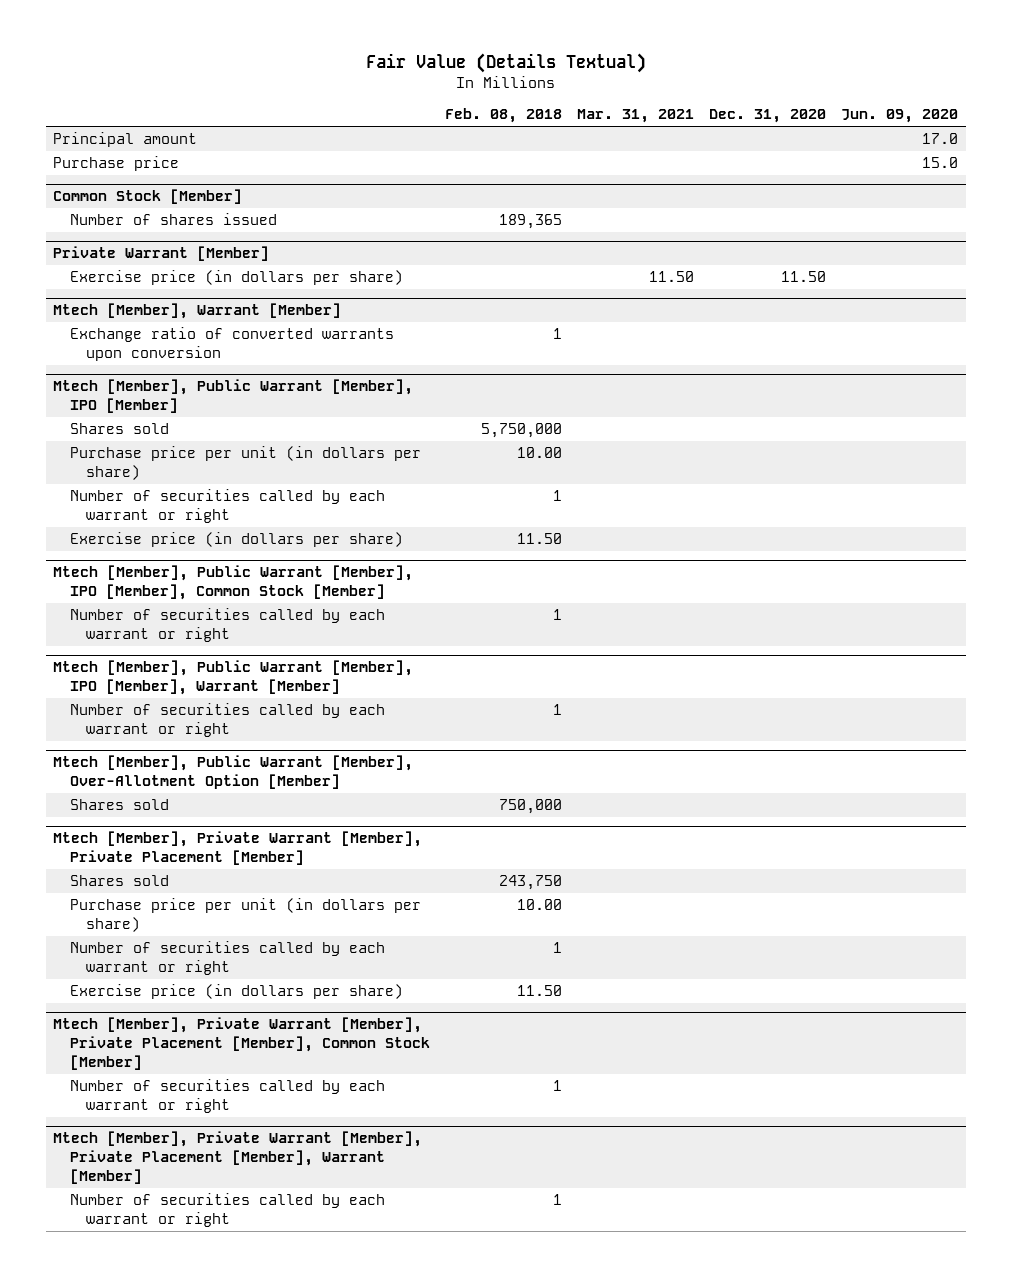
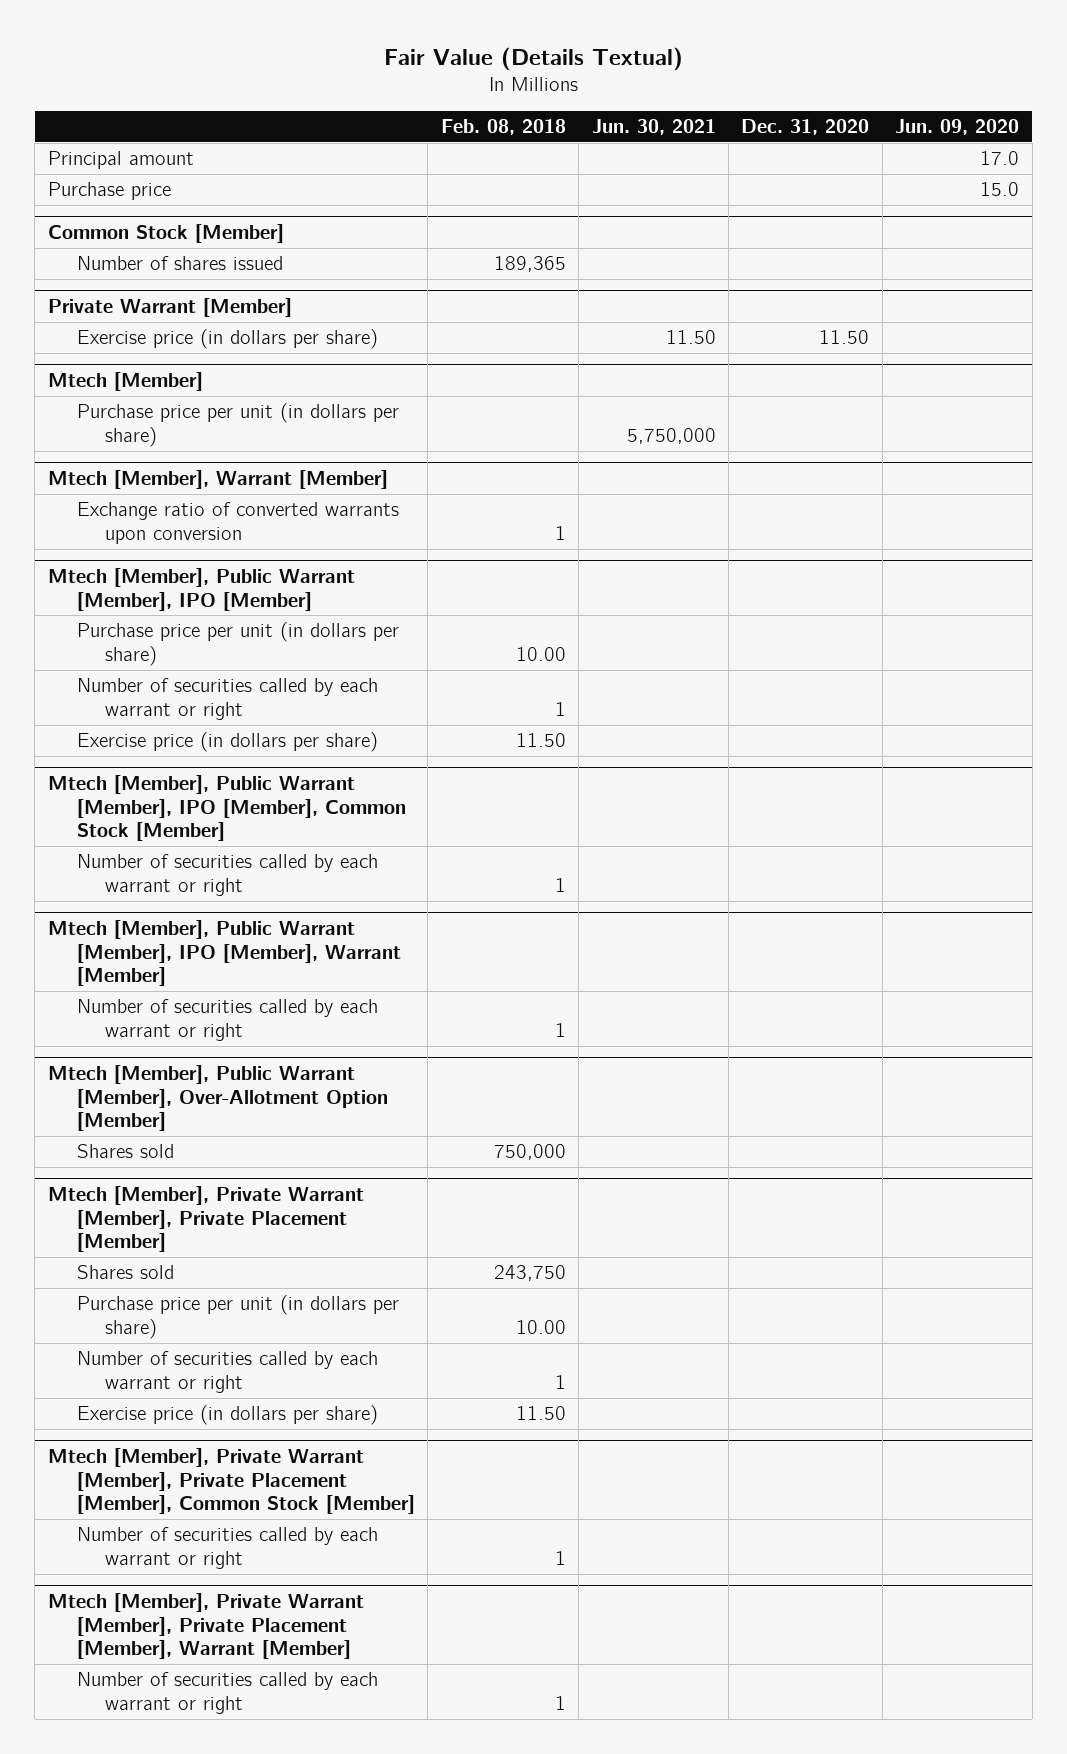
[577,109,695,124] Mar. 31, 2021 -> none
none -> [591,118,716,135] Jun. 30, 2021
none -> [47,372,203,392] Mtech [Member]
none -> [76,403,399,447] Purchase price per unit (in dollars per share)
[69,422,169,434] Shares sold -> none

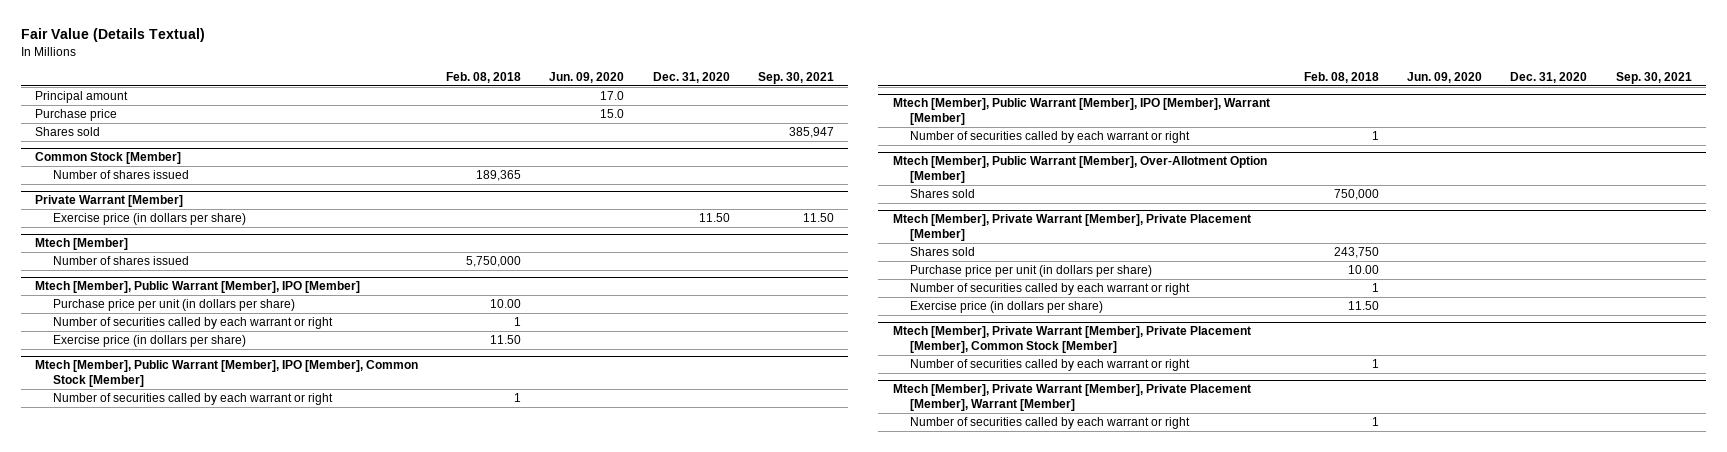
[591,118,716,135] Jun. 30, 2021 -> none
none -> [757,72,834,85] Sep. 30, 2021
none -> [34,127,100,137] Shares sold
[76,403,399,447] Purchase price per unit (in dollars per share) -> none
[47,470,388,490] Mtech [Member], Warrant [Member] -> none
[76,502,399,544] Exchange ratio of converted warrants upon conversion -> none
none -> [52,256,189,266] Number of shares issued

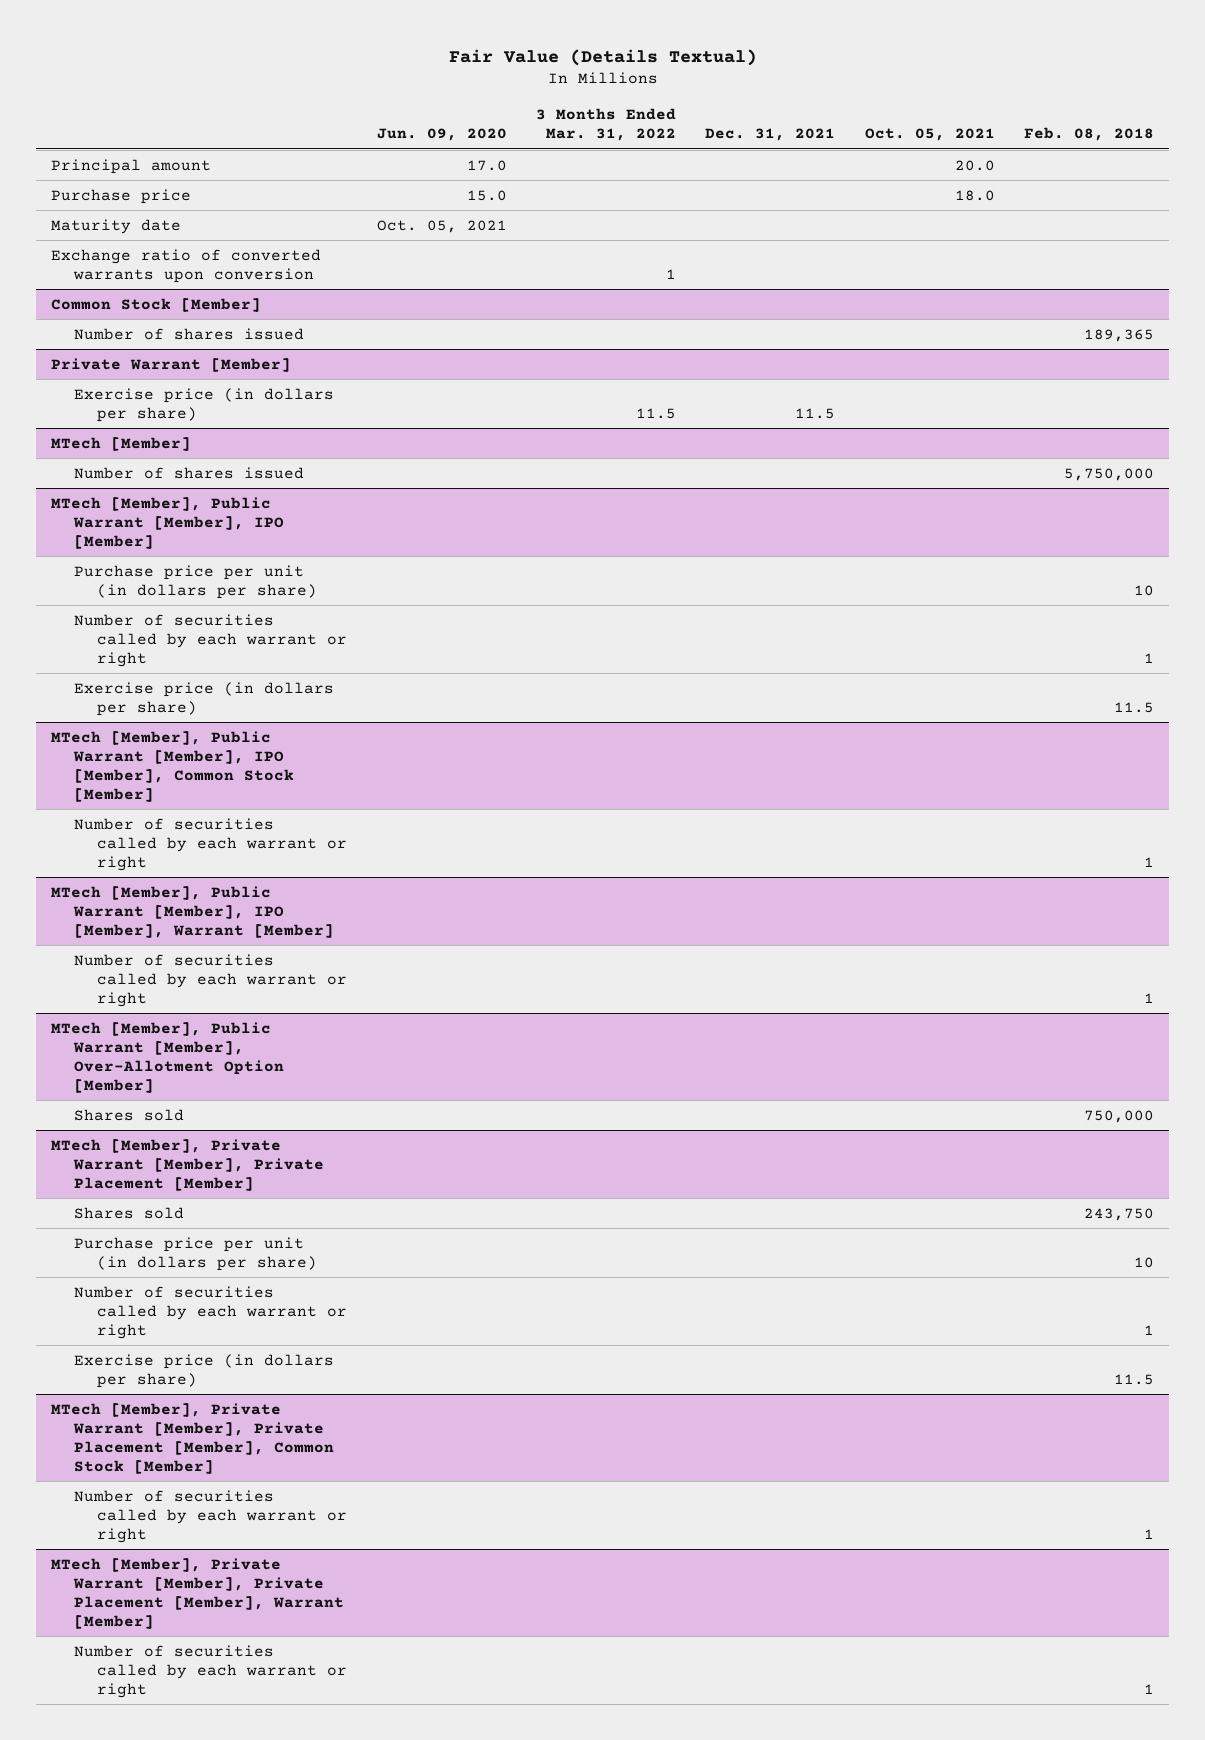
[652,72,730,84] Dec. 31, 2020 -> none
[757,72,834,85] Sep. 30, 2021 -> none
none -> [535,108,676,142] 3 Months Ended Mar. 31, 2022
none -> [705,128,836,142] Dec. 31, 2021
none -> [864,128,995,142] Oct. 05, 2021
[34,127,100,137] Shares sold -> none
none -> [51,218,182,234] Maturity date
none -> [51,248,322,283] Exchange ratio of converted warrants upon conversion
[34,238,128,251] Mtech [Member] -> [51,436,192,451] MTech [Member]
[34,281,360,294] Mtech [Member], Public Warrant [Member], IPO [Member] -> [51,496,285,549] MTech [Member], Public Warrant [Member], IPO [Member]
[490,299,522,309] 10.00 -> [1133,584,1154,596] 10
[490,335,522,345] 11.50 -> [1113,701,1154,713] 11.5
[34,360,418,388] Mtech [Member], Public Warrant [Member], IPO [Member], Common Stock [Member] -> [51,730,295,802] MTech [Member], Public Warrant [Member], IPO [Member], Common Stock [Member]
[892,98,1270,126] Mtech [Member], Public Warrant [Member], IPO [Member], Warrant [Member] -> [51,885,335,938] MTech [Member], Public Warrant [Member], IPO [Member], Warrant [Member]
[892,156,1267,184] Mtech [Member], Public Warrant [Member], Over-Allotment Option [Member] -> [51,1021,285,1093] MTech [Member], Public Warrant [Member], Over-Allotment Option [Member]
[892,214,1251,242] Mtech [Member], Private Warrant [Member], Private Placement [Member] -> [51,1138,325,1191] MTech [Member], Private Warrant [Member], Private Placement [Member]
[1347,265,1379,275] 10.00 -> [1133,1256,1154,1268] 10
[1347,301,1379,311] 11.50 -> [1113,1373,1154,1385] 11.5
[892,326,1251,354] Mtech [Member], Private Warrant [Member], Private Placement [Member], Common Stock [Member] -> [51,1402,335,1474] MTech [Member], Private Warrant [Member], Private Placement [Member], Common Stock [Member]
[892,384,1251,412] Mtech [Member], Private Warrant [Member], Private Placement [Member], Warrant [Member] -> [51,1557,345,1629] MTech [Member], Private Warrant [Member], Private Placement [Member], Warrant [Member]

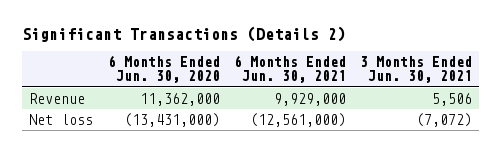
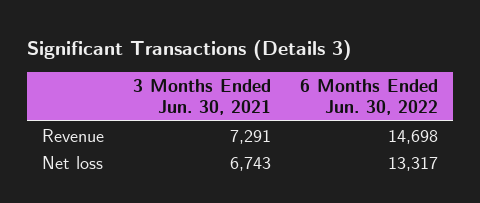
[22,25,347,42] Significant Transactions (Details 2) -> [27,39,353,60] Significant Transactions (Details 3)
[107,55,220,84] 6 Months Ended Jun. 30, 2020 -> none
[233,55,346,84] 6 Months Ended Jun. 30, 2021 -> none
none -> [300,78,439,116] 6 Months Ended Jun. 30, 2022
[432,93,473,107] 5,506 -> [230,129,272,144] 7,291
[416,113,473,128] (7,072) -> [230,156,272,171] 6,743

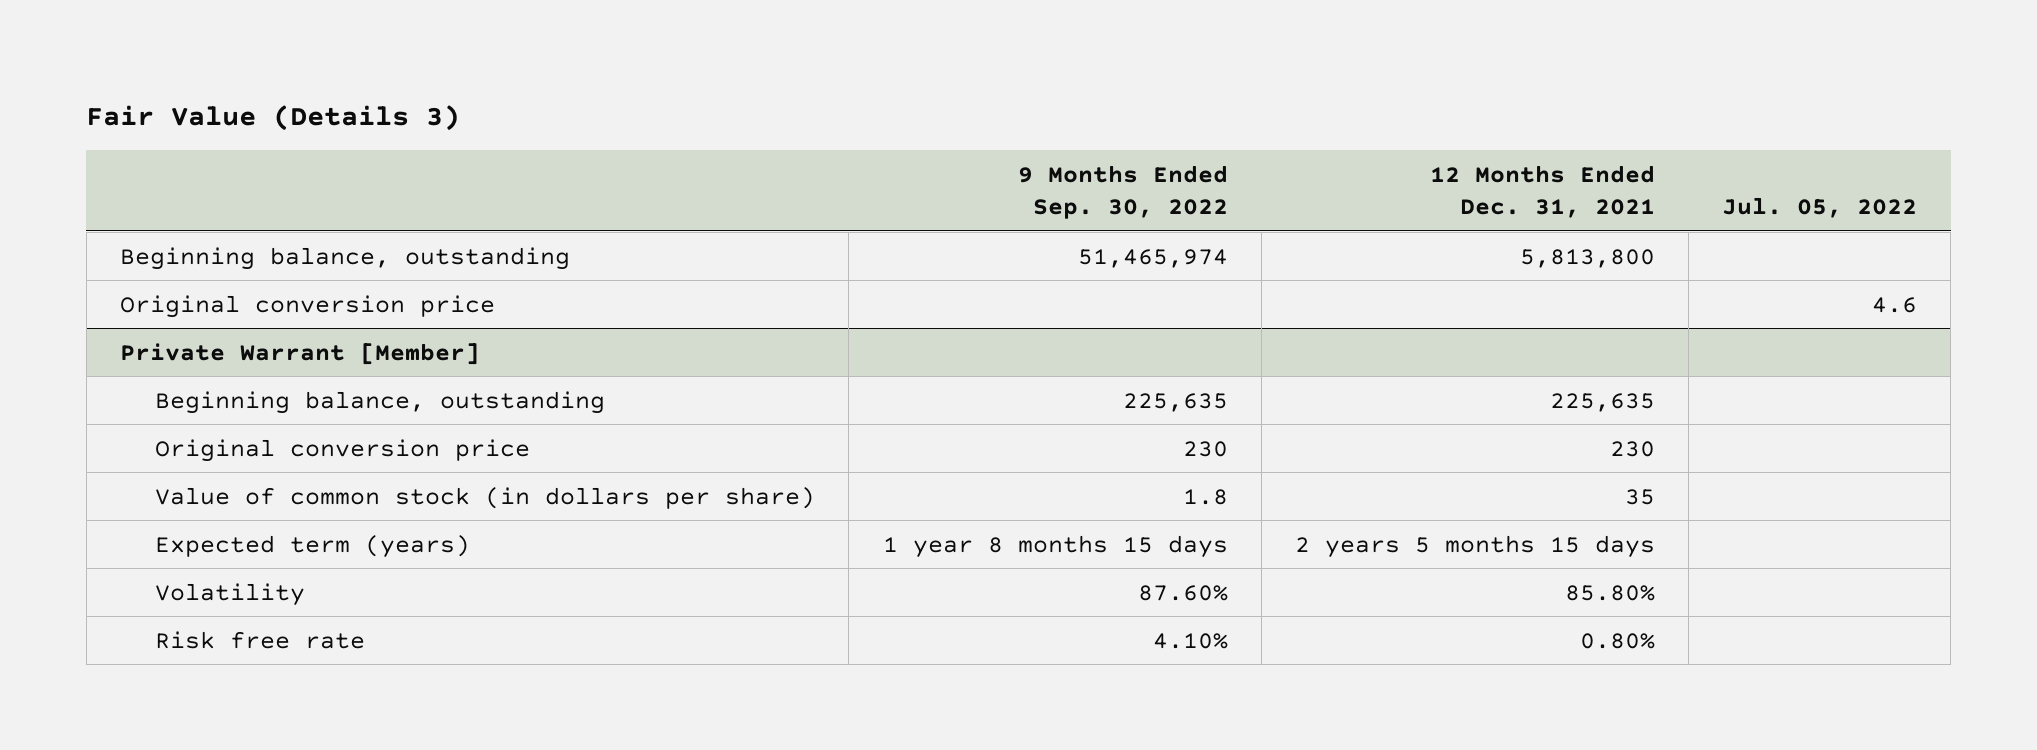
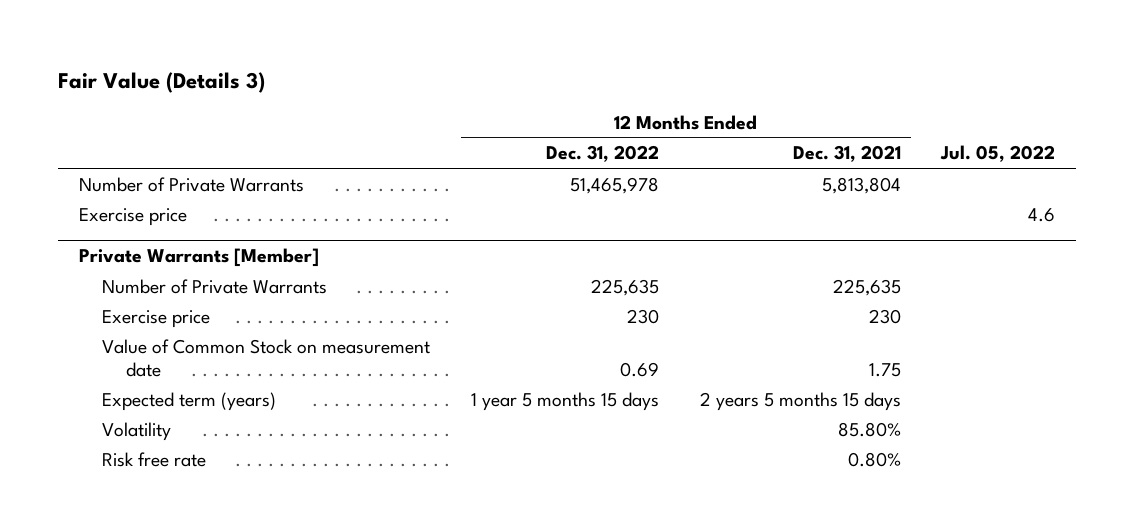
[1017,165,1228,220] 9 Months Ended Sep. 30, 2022 -> none
none -> [545,145,659,163] Dec. 31, 2022
[119,246,570,270] Beginning balance, outstanding -> none
none -> [78,176,304,192] Number of Private Warrants
[119,294,495,318] Original conversion price -> [78,207,187,226] Exercise price
[119,342,480,365] Private Warrant [Member] -> [78,248,319,268] Private Warrants [Member]
[155,390,606,414] Beginning balance, outstanding -> [102,278,328,294] Number of Private Warrants
[155,438,531,462] Original conversion price -> [102,309,211,328] Exercise price
[155,486,816,509] Value of common stock (in dollars per share) -> [102,338,431,377] Value of Common Stock on measurement date
[1624,488,1655,505] 35 -> [868,362,901,377] 1.75

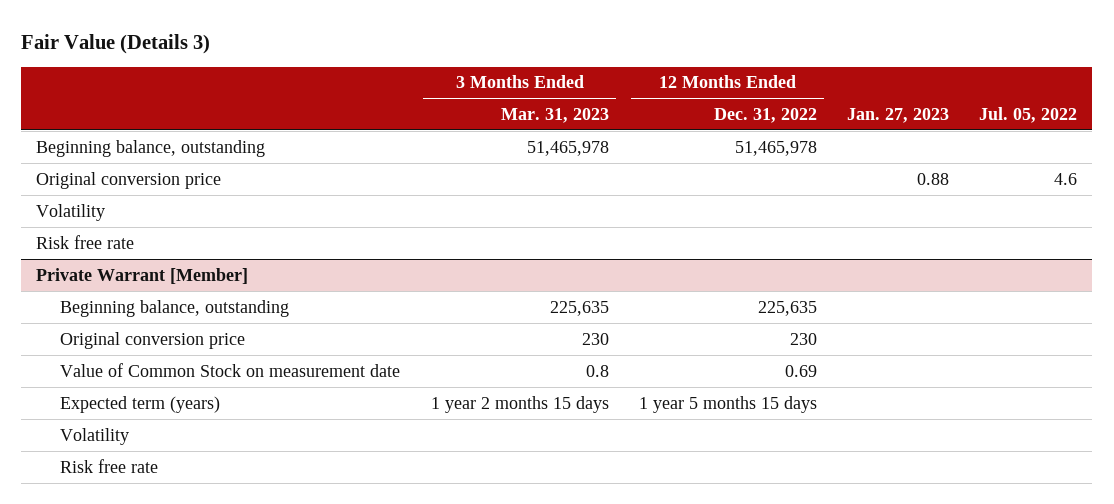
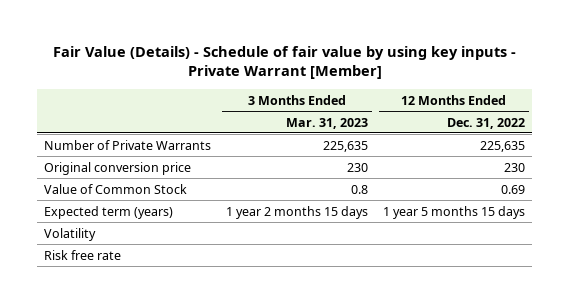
[21,33,211,54] Fair Value (Details 3) -> [52,45,516,80] Fair Value (Details) - Schedule of fair value by using key inputs - Private Warrant [Member]
[847,107,950,123] Jan. 27, 2023 -> none
[979,106,1078,123] Jul. 05, 2022 -> none
[36,139,266,157] Beginning balance, outstanding -> none
[36,171,222,189] Original conversion price -> none
[36,203,106,221] Volatility -> none
[36,234,135,249] Risk free rate -> none
[36,267,249,284] Private Warrant [Member] -> none
[60,299,290,317] Beginning balance, outstanding -> [44,139,212,150] Number of Private Warrants
[60,362,401,377] Value of Common Stock on measurement date -> [44,183,188,194] Value of Common Stock

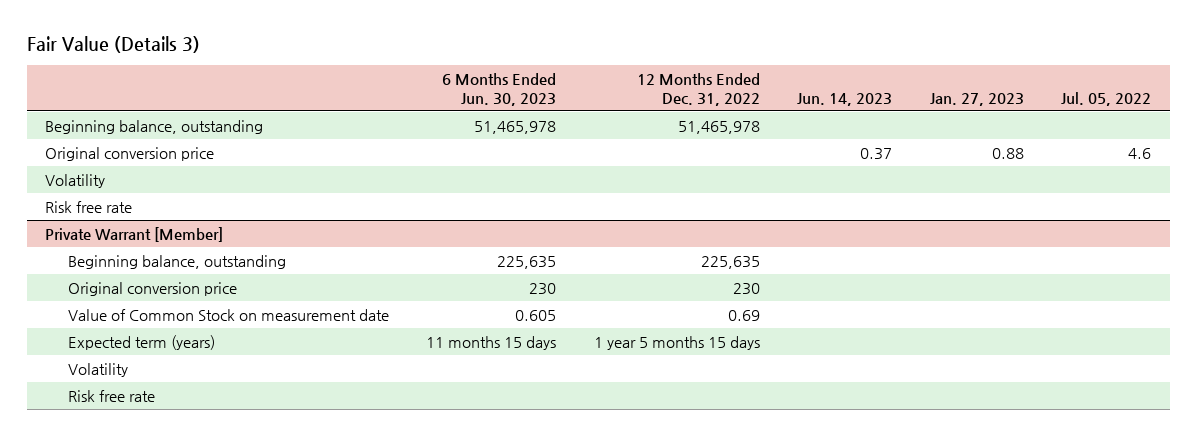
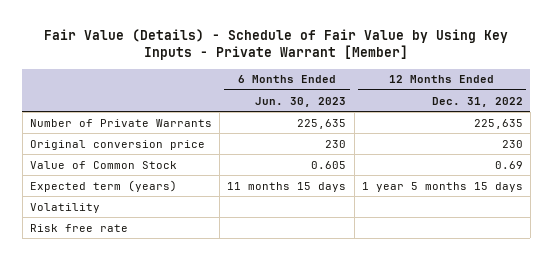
[26,36,200,54] Fair Value (Details 3) -> [44,28,509,61] Fair Value (Details) - Schedule of Fair Value by Using Key Inputs - Private Warrant [Member]
[797,92,893,106] Jun. 14, 2023 -> none
[929,92,1024,106] Jan. 27, 2023 -> none
[1061,91,1152,106] Jul. 05, 2022 -> none
[45,119,264,134] Beginning balance, outstanding -> none
[45,146,215,161] Original conversion price -> none
[45,173,106,188] Volatility -> none
[45,200,133,213] Risk free rate -> none
[45,226,224,242] Private Warrant [Member] -> none
[67,254,286,269] Beginning balance, outstanding -> [30,118,213,127] Number of Private Warrants
[67,308,389,321] Value of Common Stock on measurement date -> [30,160,178,169] Value of Common Stock

